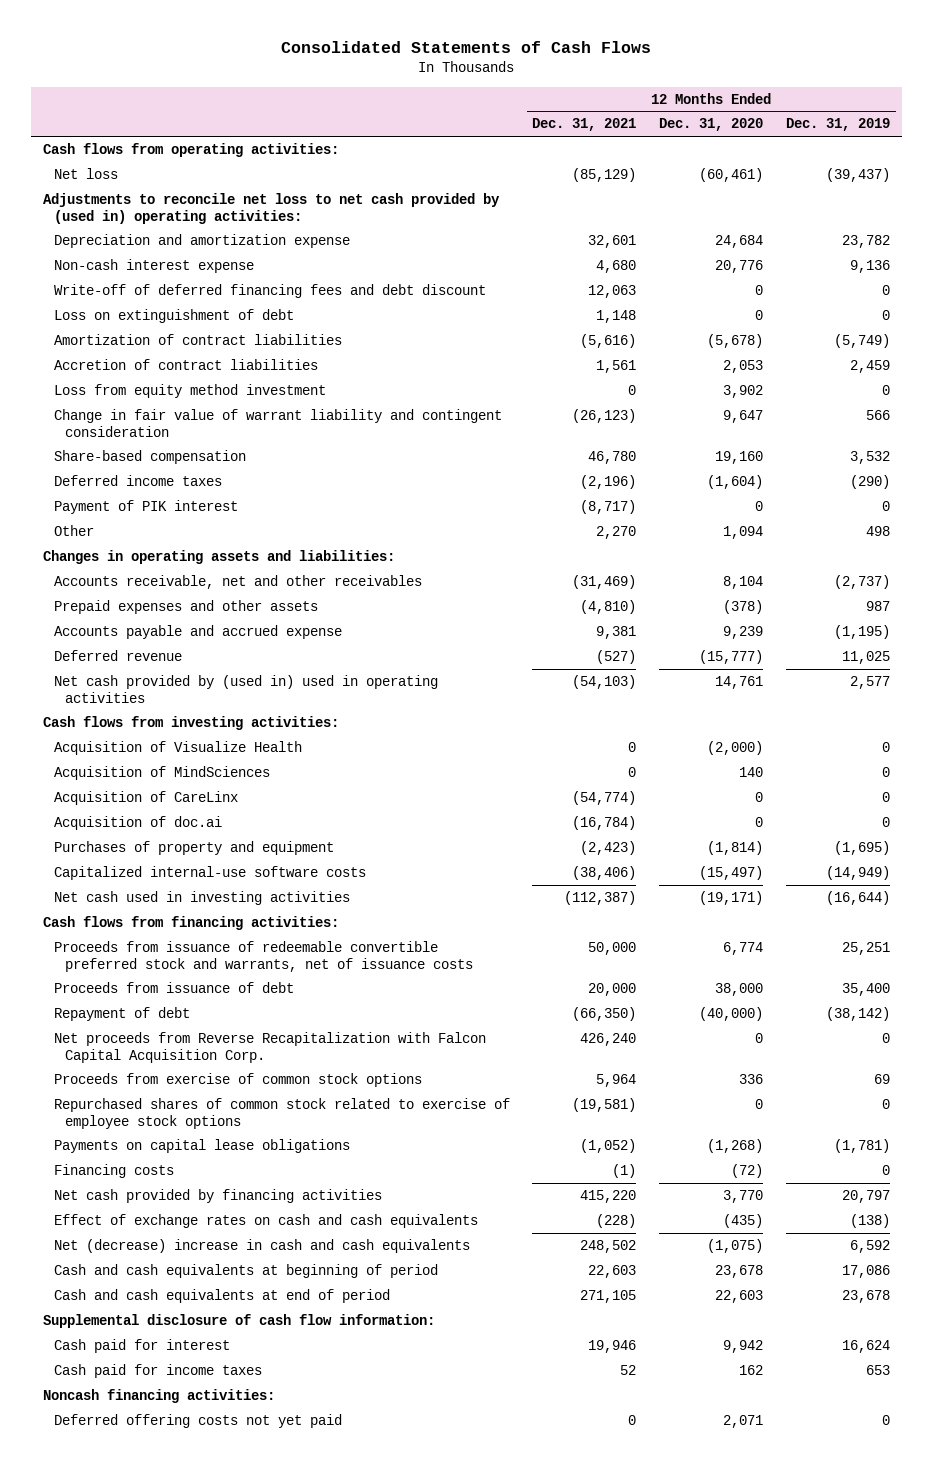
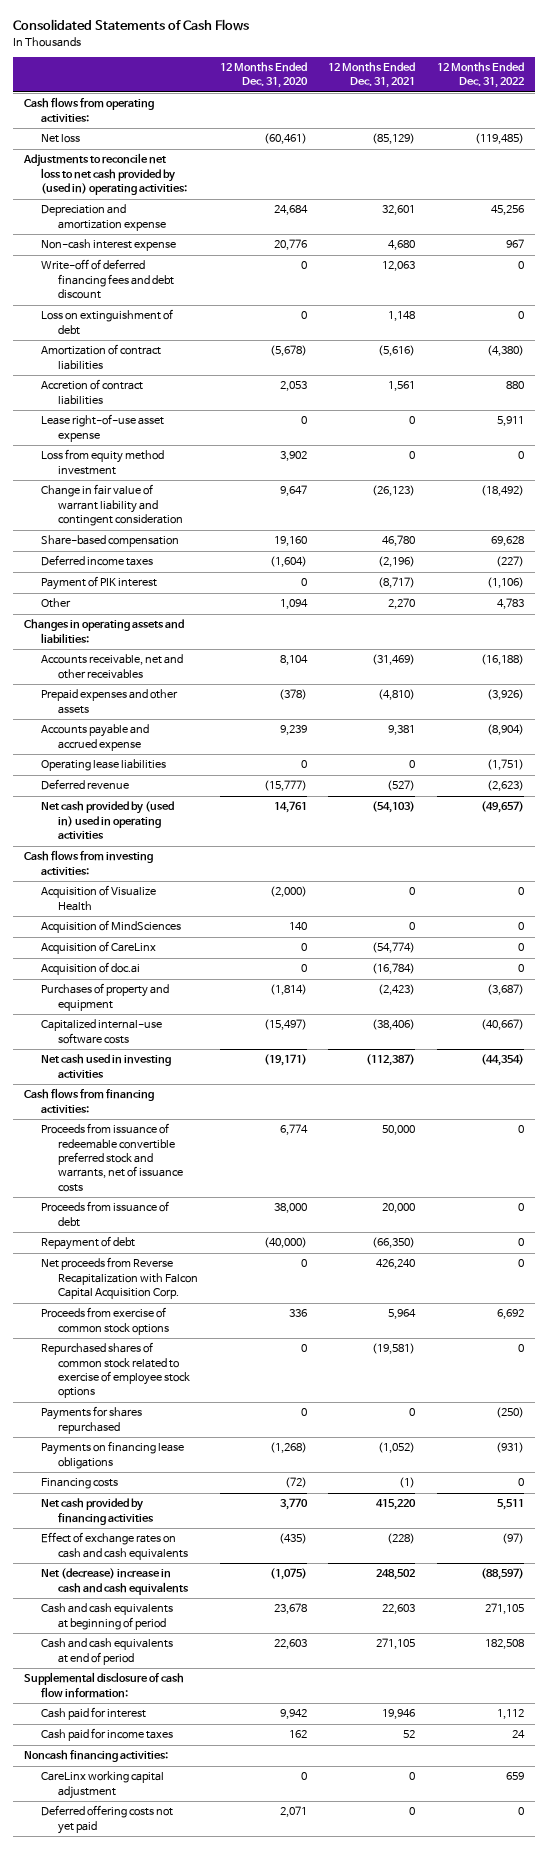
[786,118,891,132] Dec. 31, 2019 -> none
none -> [437,62,525,89] 12 Months Ended Dec. 31, 2022
none -> [41,414,165,442] Lease right-of-use asset expense
none -> [41,759,167,772] Operating lease liabilities
none -> [41,1406,143,1434] Payments for shares repurchased
[53,1139,350,1154] Payments on capital lease obligations -> [41,1441,185,1469] Payments on financing lease obligations
none -> [41,1771,165,1799] CareLinx working capital adjustment

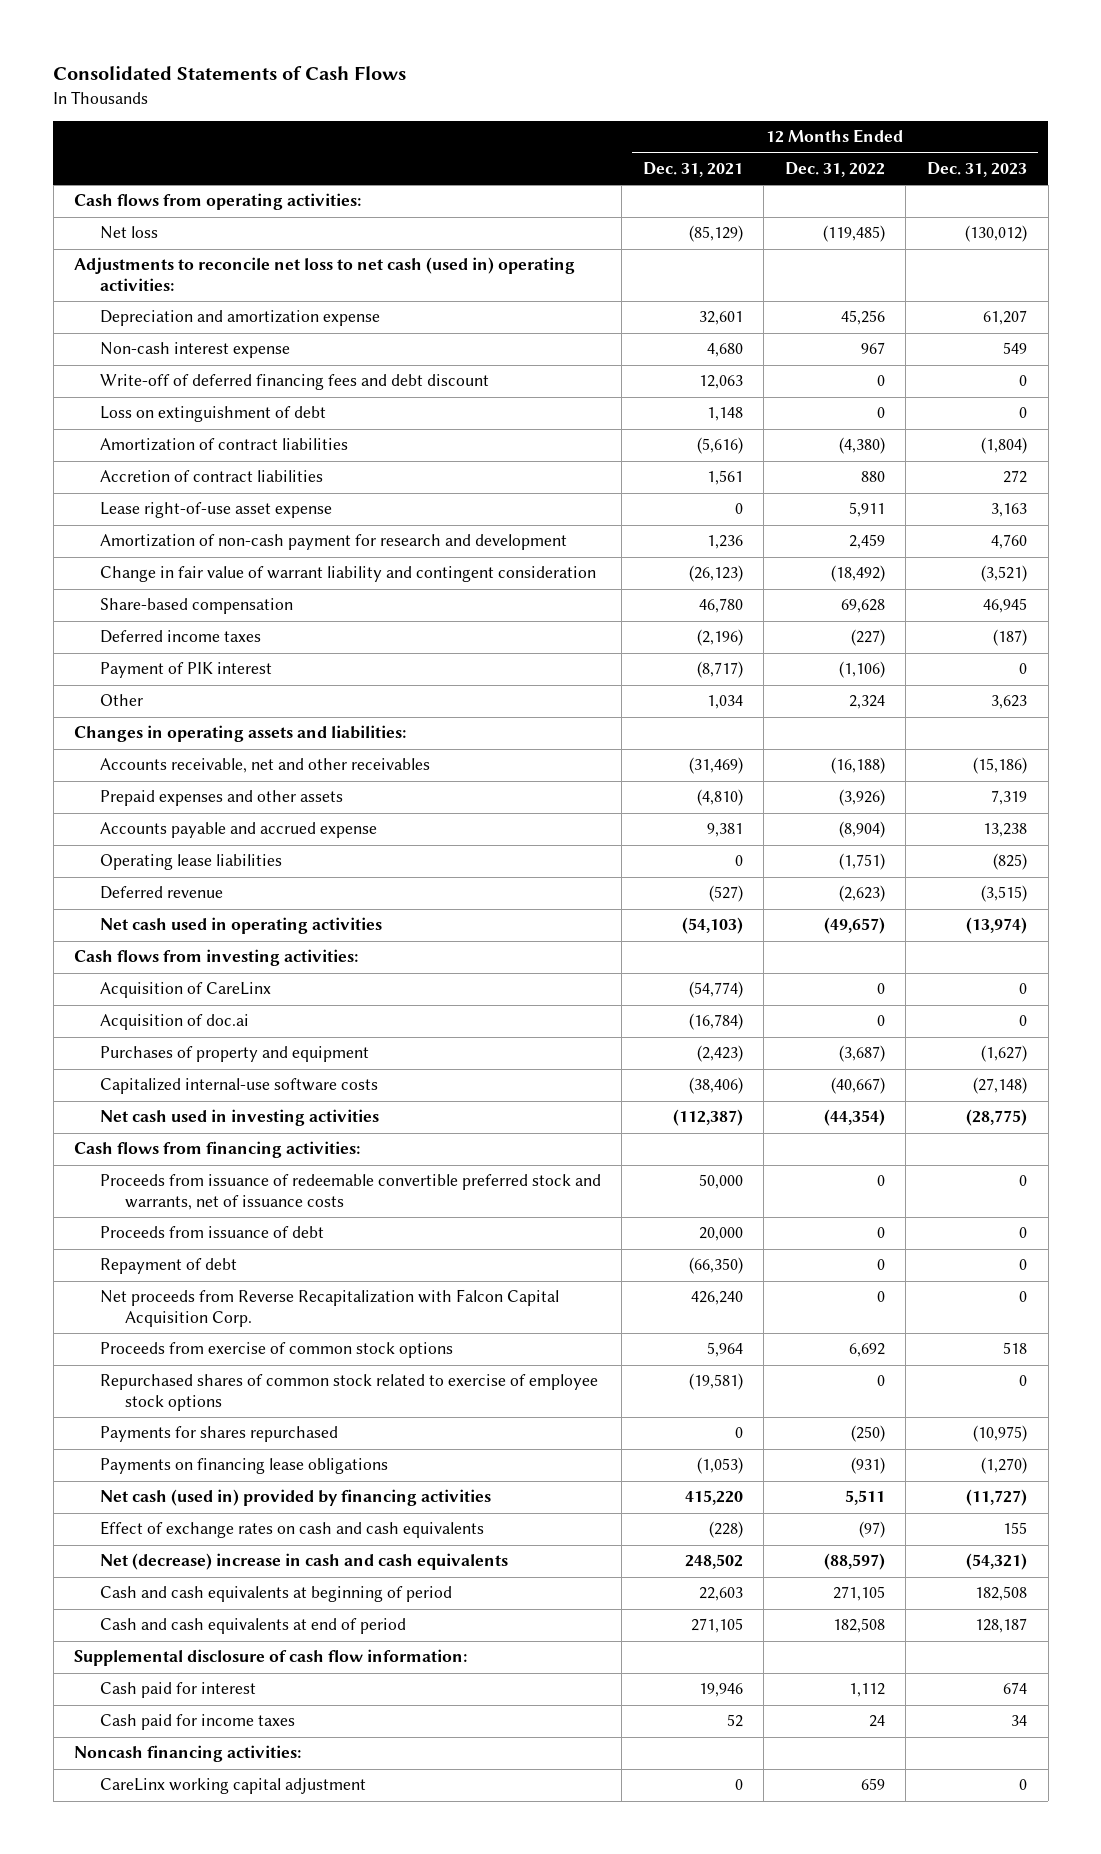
[219,62,308,89] 12 Months Ended Dec. 31, 2020 -> none
none -> [927,161,1028,177] Dec. 31, 2023
[22,153,188,196] Adjustments to reconcile net loss to net cash provided by (used in) operating activities: -> [74,257,576,292] Adjustments to reconcile net loss to net cash (used in) operating activities:
[41,449,165,475] Loss from equity method investment -> none
none -> [99,534,567,551] Amortization of non-cash payment for research and development
[388,598,416,610] 2,270 -> [706,695,743,710] 1,034
[497,598,525,610] 4,783 -> [848,695,885,710] 2,324
[41,801,175,840] Net cash provided by (used in) used in operating activities -> [99,917,382,935] Net cash used in operating activities
[41,885,157,911] Acquisition of Visualize Health -> none
[41,920,182,934] Acquisition of MindSciences -> none
[41,1478,119,1490] Financing costs -> none
[378,1442,416,1454] (1,052) -> [696,1457,743,1475] (1,053)
[41,1498,155,1525] Net cash provided by financing activities -> [99,1489,491,1507] Net cash (used in) provided by financing activities
[41,1805,174,1834] Deferred offering costs not yet paid -> none

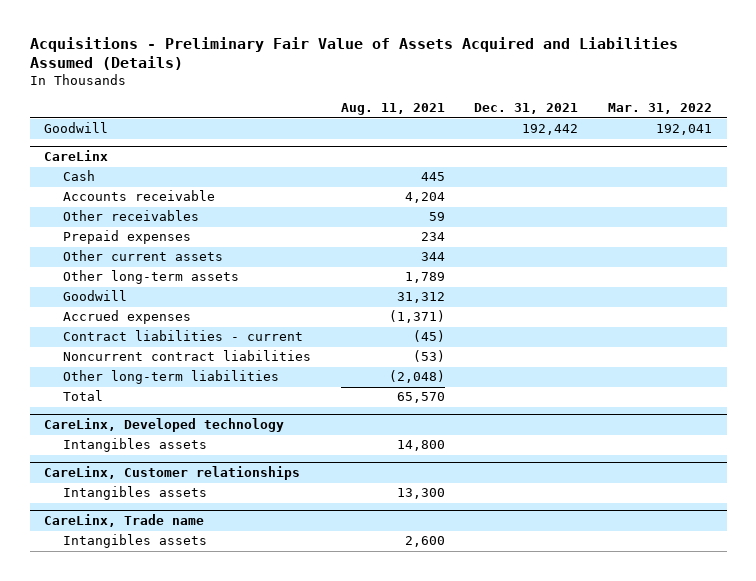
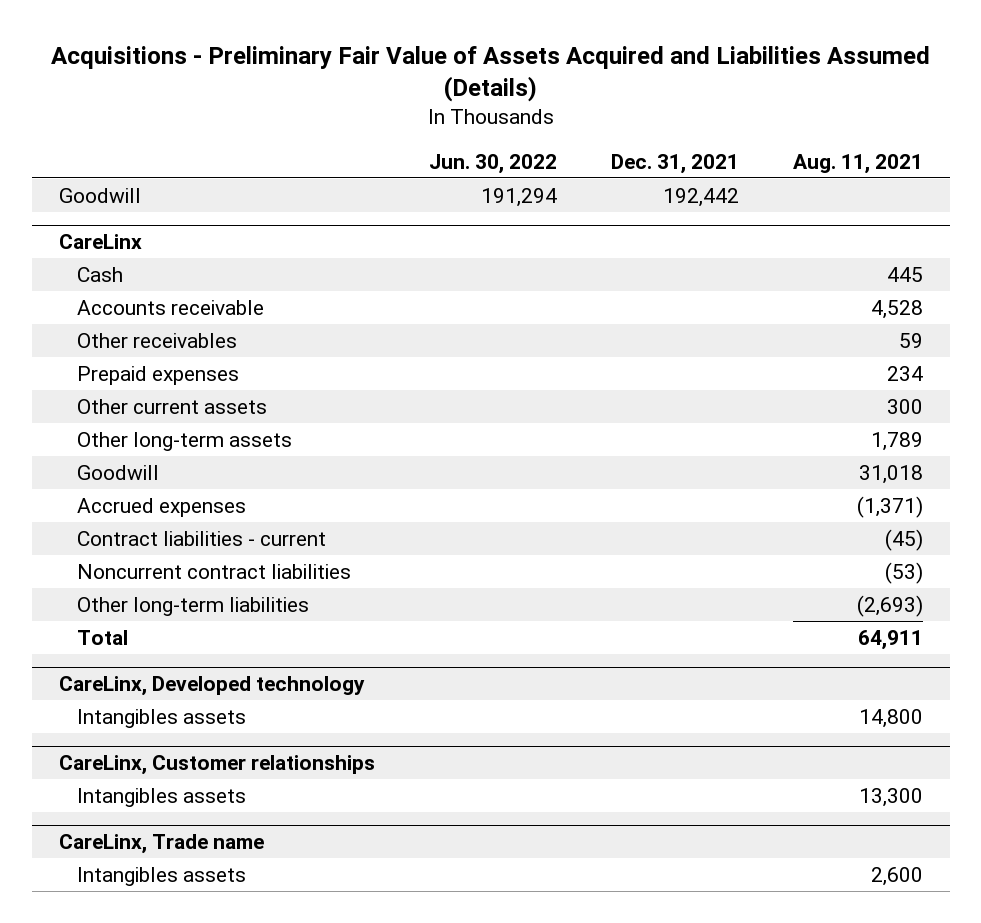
[607,103,712,115] Mar. 31, 2022 -> none
none -> [428,153,557,174] Jun. 30, 2022
[404,192,445,204] 4,204 -> [870,299,923,319] 4,528
[420,252,445,262] 344 -> [886,398,923,414] 300
[396,292,445,304] 31,312 -> [858,464,923,484] 31,018
[388,370,445,384] (2,048) -> [856,594,923,617] (2,693)
[396,392,445,404] 65,570 -> [857,629,923,650] 64,911

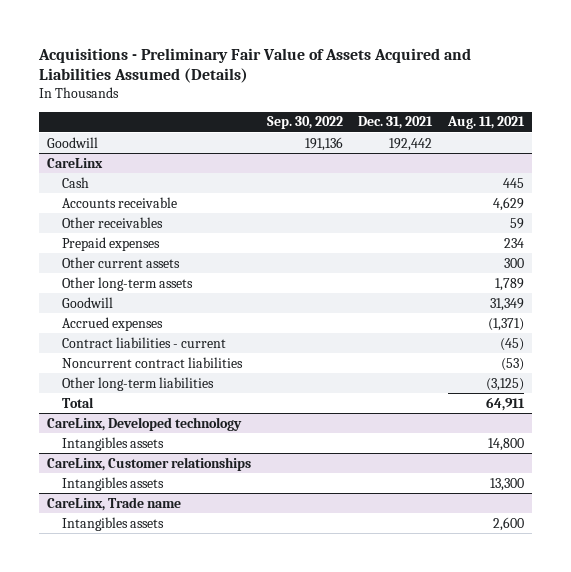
[428,153,557,174] Jun. 30, 2022 -> none
none -> [266,116,343,130] Sep. 30, 2022
[870,299,923,319] 4,528 -> [493,196,525,211] 4,629
[858,464,923,484] 31,018 -> [490,297,525,311] 31,349
[856,594,923,617] (2,693) -> [486,377,525,391] (3,125)

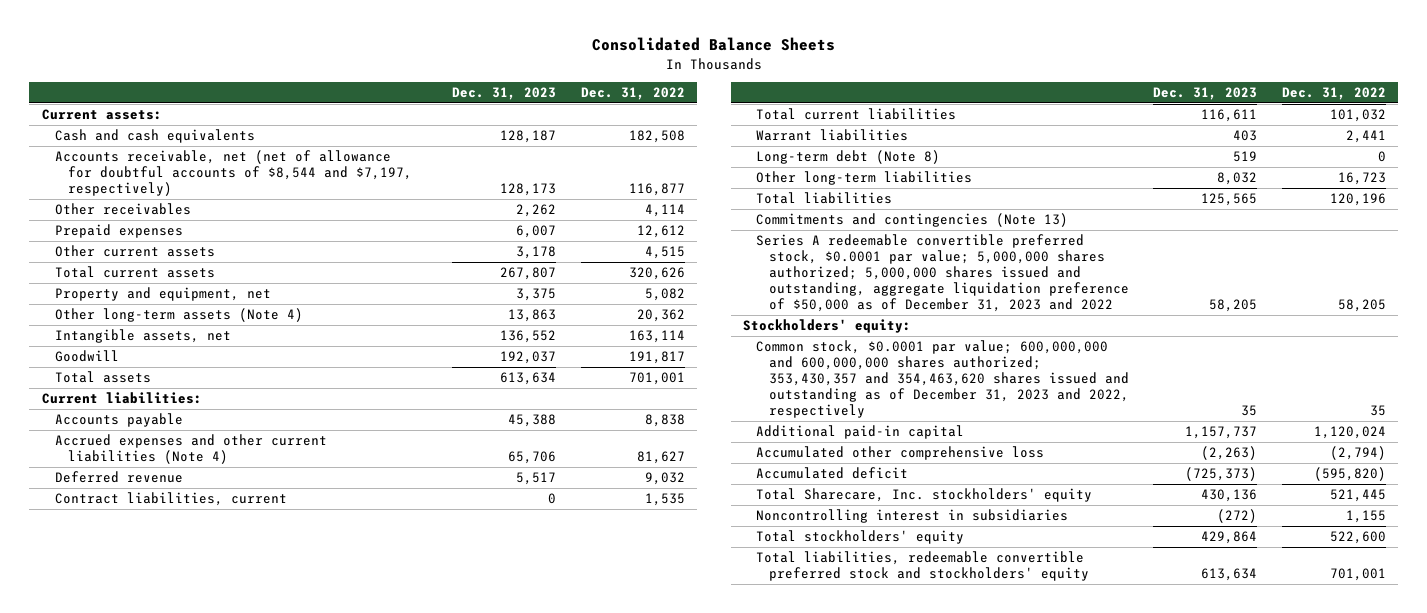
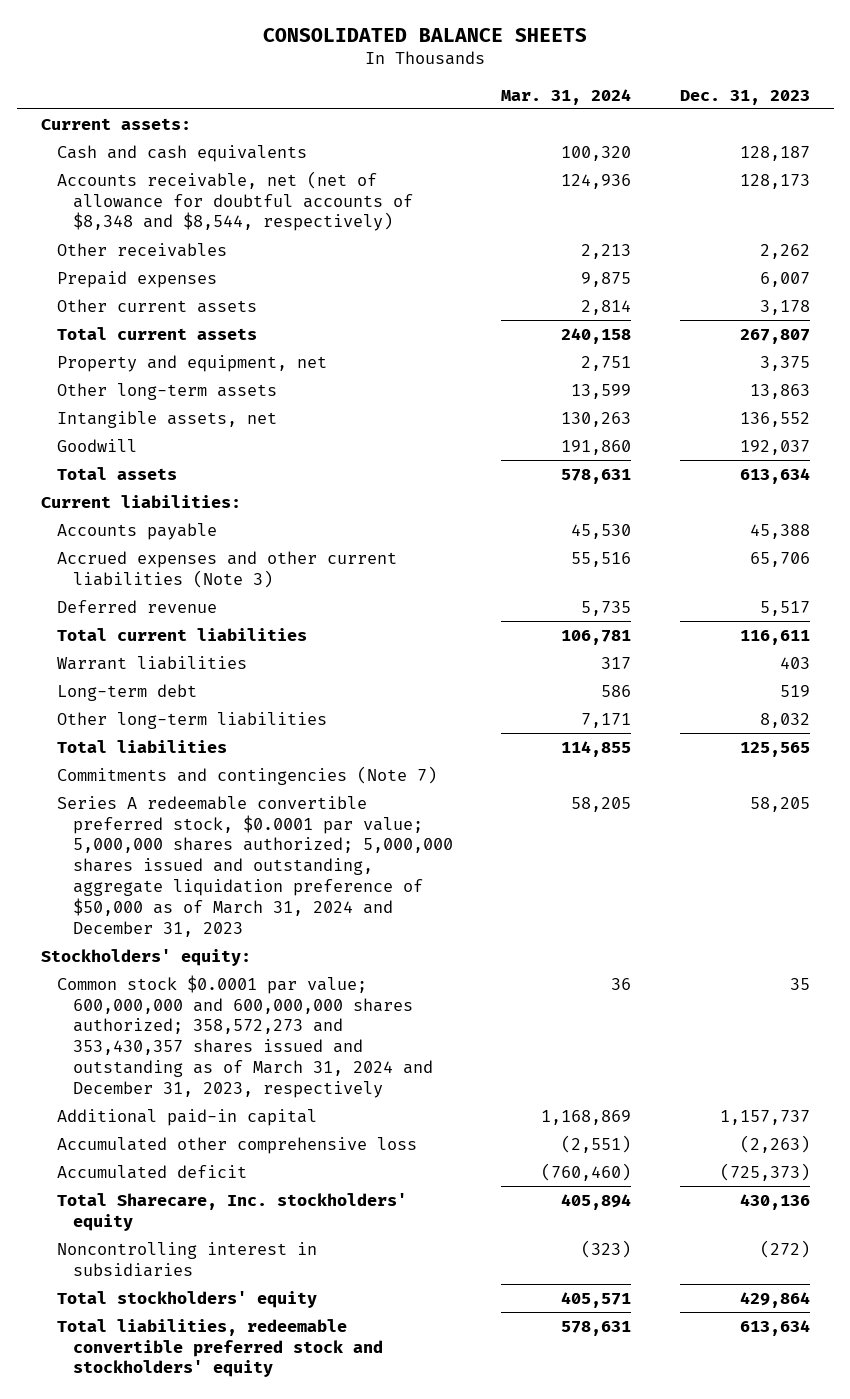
[591,37,835,52] Consolidated Balance Sheets -> [263,28,588,43] CONSOLIDATED BALANCE SHEETS
[580,87,685,101] Dec. 31, 2022 -> none
none -> [501,88,632,105] Mar. 31, 2024
[54,150,412,196] Accounts receivable, net (net of allowance for doubtful accounts of $8,544 and $7,197, respectively) -> [56,170,414,232] Accounts receivable, net (net of allowance for doubtful accounts of $8,348 and $8,544, respectively)
[54,308,303,323] Other long-term assets (Note 4) -> [56,382,277,400] Other long-term assets
[54,434,327,465] Accrued expenses and other current liabilities (Note 4) -> [56,550,397,588] Accrued expenses and other current liabilities (Note 3)
[54,492,287,507] Contract liabilities, current -> none
[755,150,940,165] Long-term debt (Note 8) -> [56,683,197,701] Long-term debt
[755,213,1068,228] Commitments and contingencies (Note 13) -> [56,765,437,785] Commitments and contingencies (Note 7)
[755,234,1130,312] Series A redeemable convertible preferred stock, $0.0001 par value; 5,000,000 shares authorized; 5,000,000 shares issued and outstanding, aggregate liquidation preference of $50,000 as of December 31, 2023 and 2022 -> [56,795,454,937] Series A redeemable convertible preferred stock, $0.0001 par value; 5,000,000 shares authorized; 5,000,000 shares issued and outstanding, aggregate liquidation preference of $50,000 as of March 31, 2024 and December 31, 2023
[755,340,1130,418] Common stock, $0.0001 par value; 600,000,000 and 600,000,000 shares authorized; 353,430,357 and 354,463,620 shares issued and outstanding as of December 31, 2023 and 2022, respectively -> [56,974,434,1099] Common stock $0.0001 par value; 600,000,000 and 600,000,000 shares authorized; 358,572,273 and 353,430,357 shares issued and outstanding as of March 31, 2024 and December 31, 2023, respectively

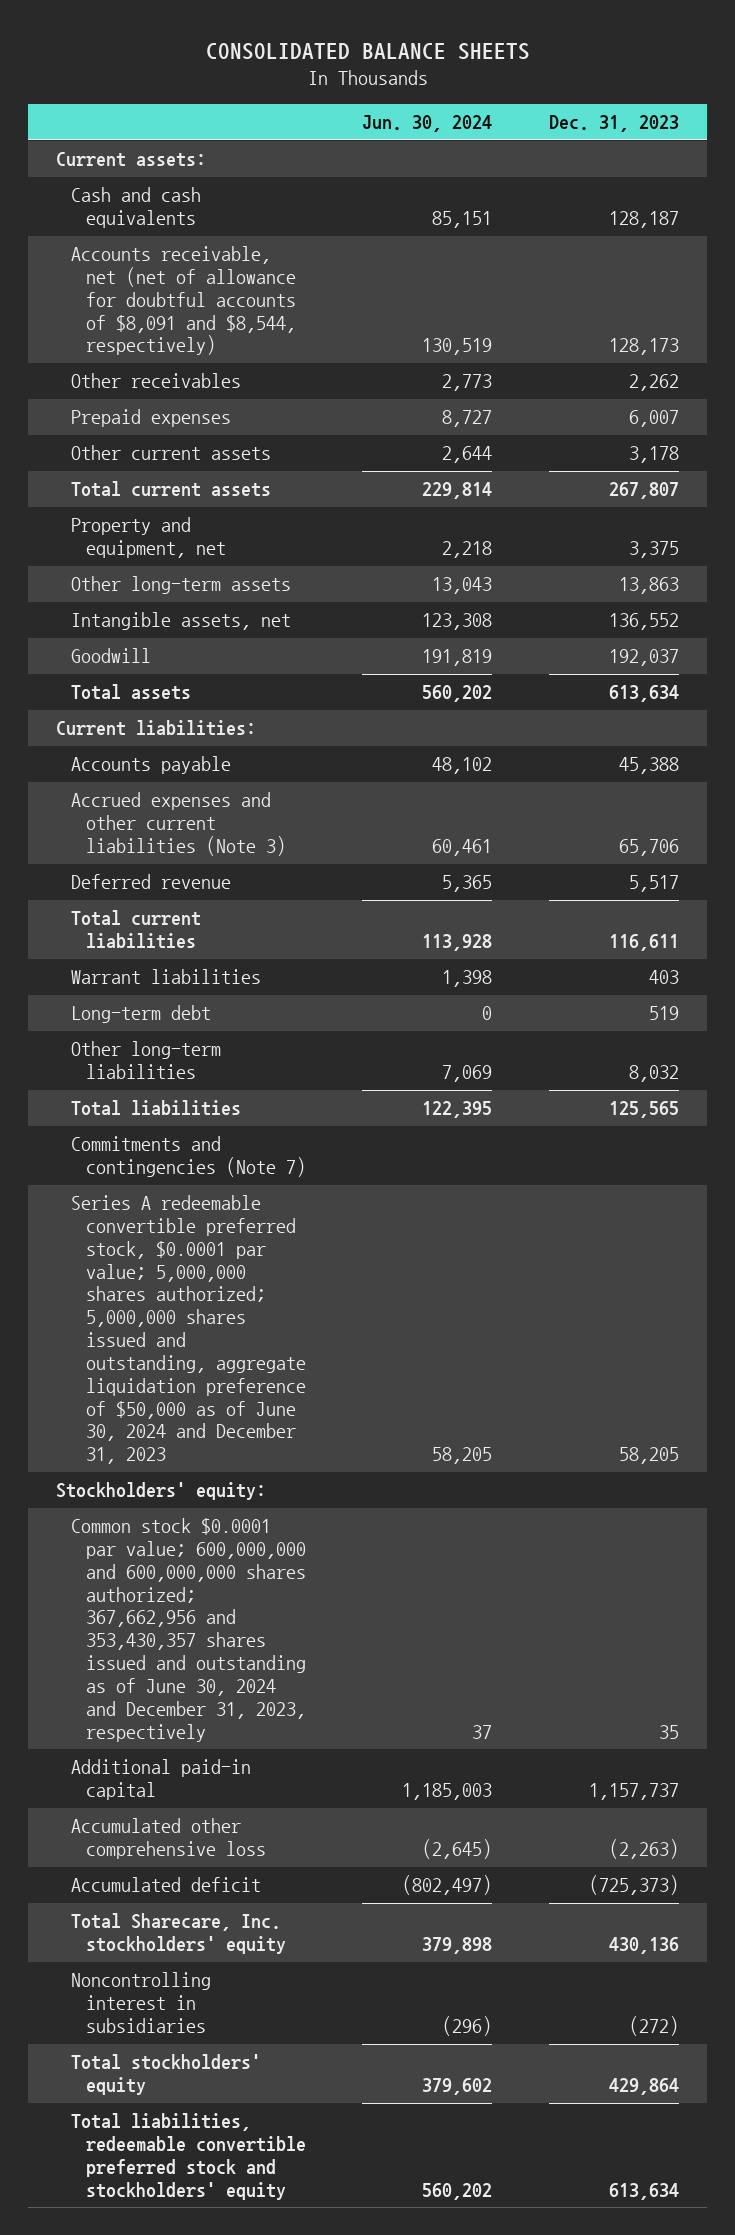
[501,88,632,105] Mar. 31, 2024 -> none
none -> [362,115,493,133] Jun. 30, 2024
[56,170,414,232] Accounts receivable, net (net of allowance for doubtful accounts of $8,348 and $8,544, respectively) -> [71,246,296,356] Accounts receivable, net (net of allowance for doubtful accounts of $8,091 and $8,544, respectively)
[56,795,454,937] Series A redeemable convertible preferred stock, $0.0001 par value; 5,000,000 shares authorized; 5,000,000 shares issued and outstanding, aggregate liquidation preference of $50,000 as of March 31, 2024 and December 31, 2023 -> [71,1195,306,1465] Series A redeemable convertible preferred stock, $0.0001 par value; 5,000,000 shares authorized; 5,000,000 shares issued and outstanding, aggregate liquidation preference of $50,000 as of June 30, 2024 and December 31, 2023
[56,974,434,1099] Common stock $0.0001 par value; 600,000,000 and 600,000,000 shares authorized; 358,572,273 and 353,430,357 shares issued and outstanding as of March 31, 2024 and December 31, 2023, respectively -> [71,1518,306,1742] Common stock $0.0001 par value; 600,000,000 and 600,000,000 shares authorized; 367,662,956 and 353,430,357 shares issued and outstanding as of June 30, 2024 and December 31, 2023, respectively

